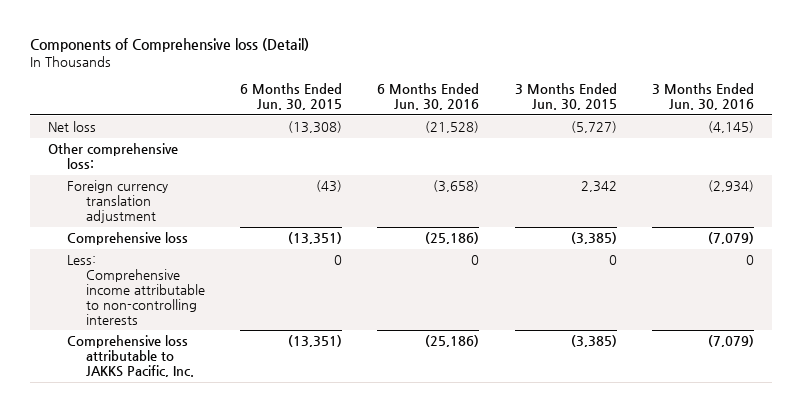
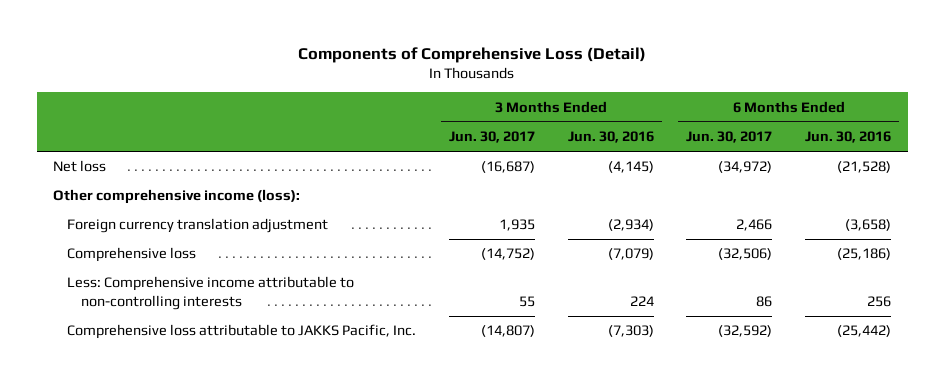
[30,38,310,53] Components of Comprehensive loss (Detail) -> [298,46,647,63] Components of Comprehensive Loss (Detail)
[240,83,343,111] 6 Months Ended Jun. 30, 2015 -> none
[514,83,617,111] 3 Months Ended Jun. 30, 2015 -> none
none -> [448,131,535,144] Jun. 30, 2017
none -> [686,131,773,144] Jun. 30, 2017
[47,143,178,170] Other comprehensive loss: -> [53,189,301,205] Other comprehensive income (loss):
[471,255,480,266] 0 -> [867,295,892,307] 256
[745,255,754,266] 0 -> [629,295,654,306] 224
[425,335,480,348] (25,186) -> [837,325,892,338] (25,442)
[707,335,754,348] (7,079) -> [607,325,654,338] (7,303)

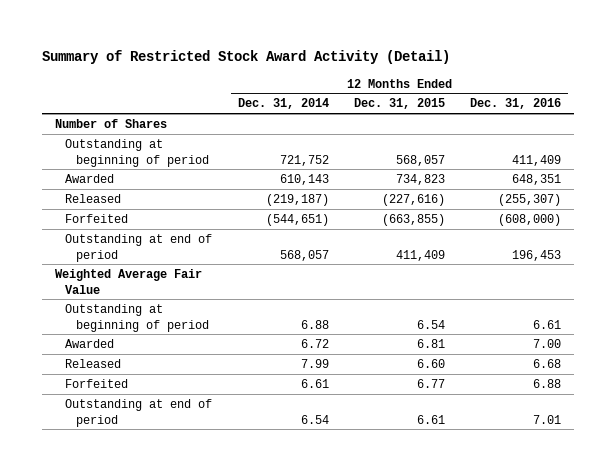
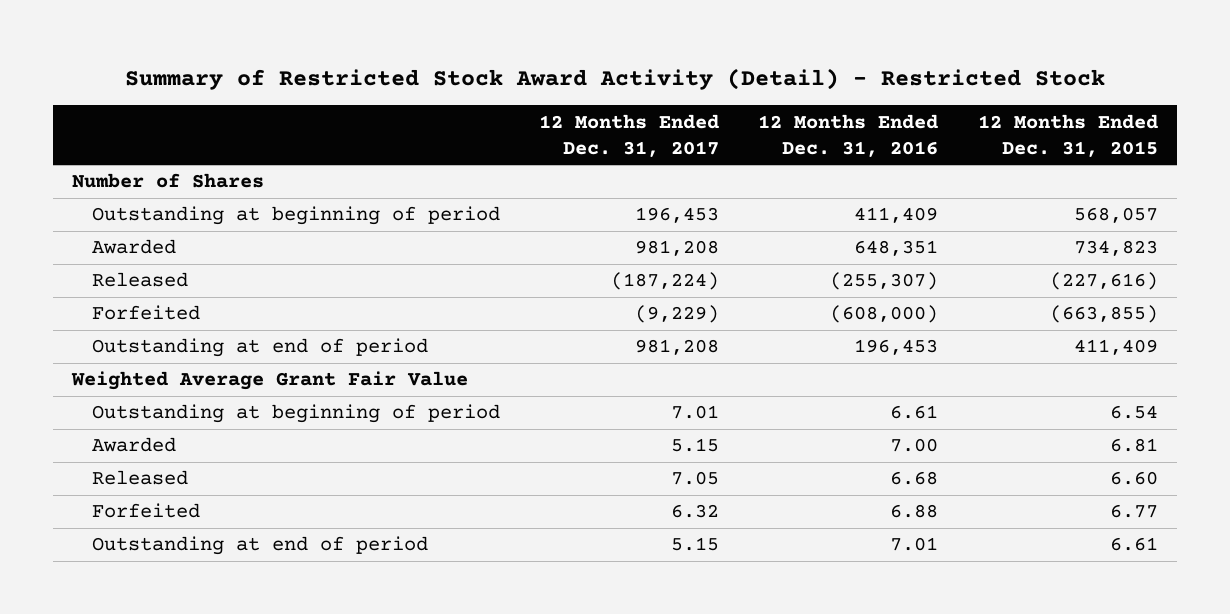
[42,50,451,65] Summary of Restricted Stock Award Activity (Detail) -> [125,67,1106,90] Summary of Restricted Stock Award Activity (Detail) - Restricted Stock
[237,98,329,110] Dec. 31, 2014 -> none
none -> [539,113,720,157] 12 Months Ended Dec. 31, 2017
[55,268,203,294] Weighted Average Fair Value -> [71,371,469,391] Weighted Average Grant Fair Value

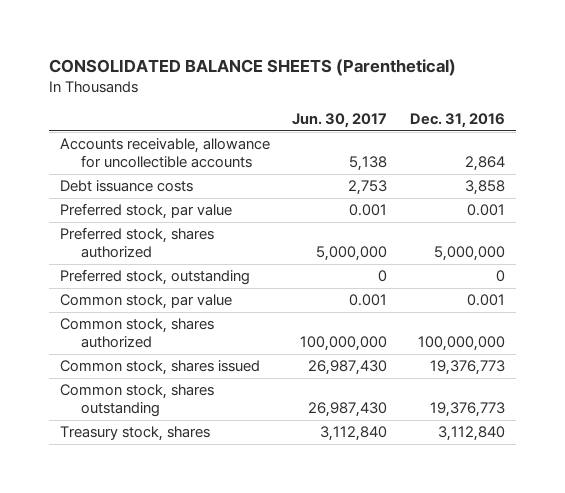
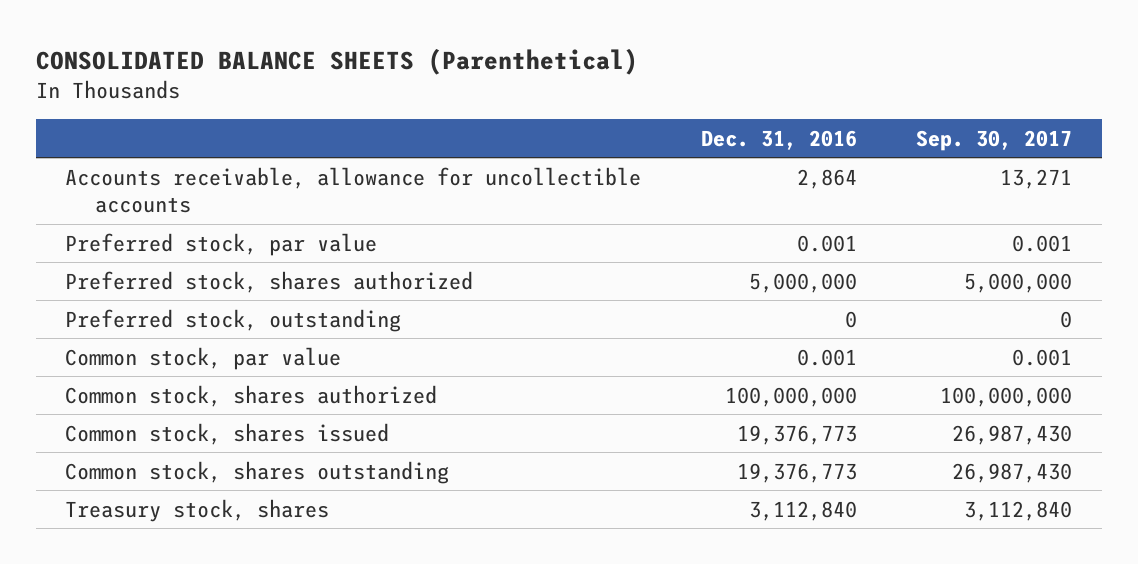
[292,113,388,129] Jun. 30, 2017 -> none
none -> [916,129,1073,151] Sep. 30, 2017
[60,180,194,193] Debt issuance costs -> none

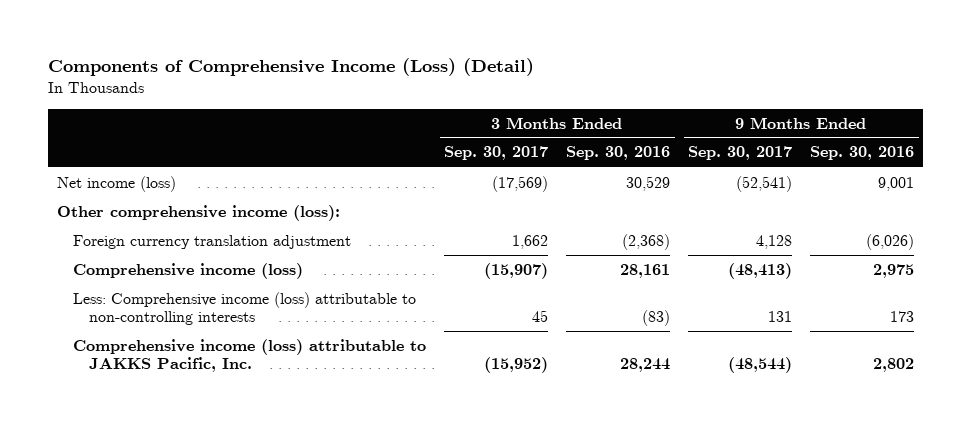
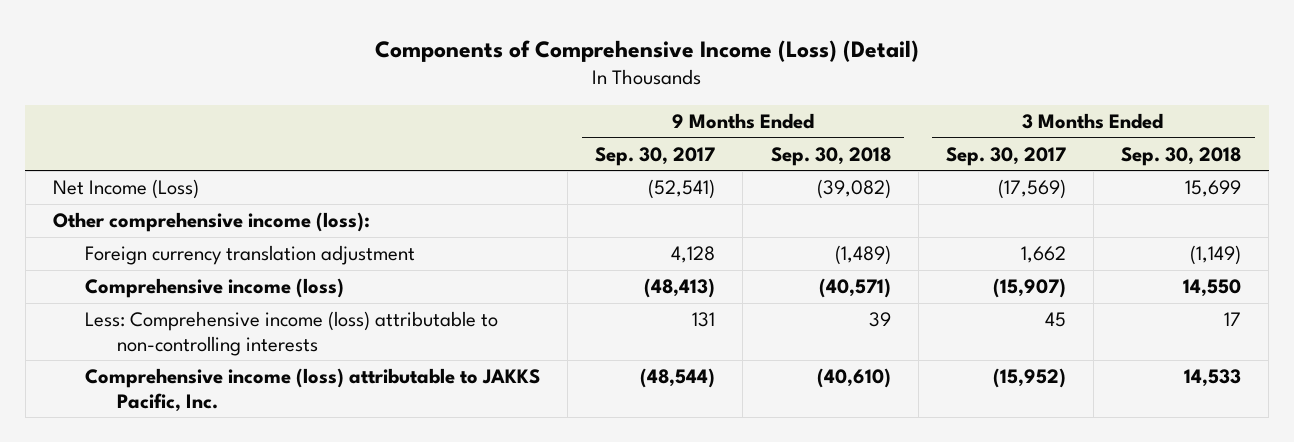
[566,146,671,161] Sep. 30, 2016 -> none
[810,146,915,161] Sep. 30, 2016 -> none
none -> [770,146,891,166] Sep. 30, 2018
none -> [1120,146,1241,166] Sep. 30, 2018
[56,175,176,192] Net income (loss) -> [52,179,199,200] Net Income (Loss)

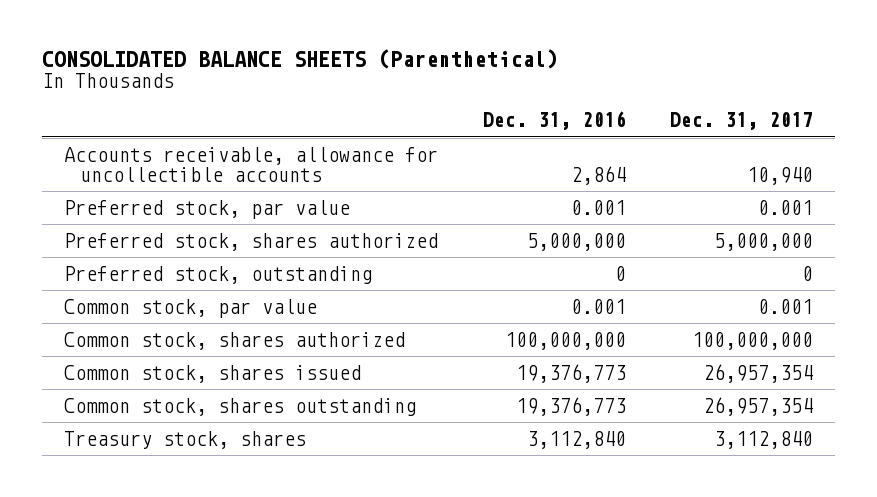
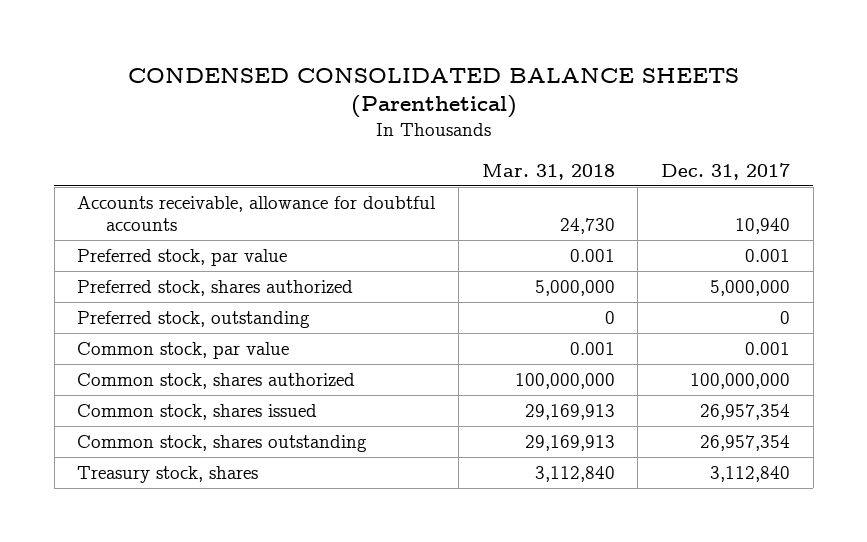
[42,48,559,69] CONSOLIDATED BALANCE SHEETS (Parenthetical) -> [127,67,739,119] CONDENSED CONSOLIDATED BALANCE SHEETS (Parenthetical)
[482,111,626,131] Dec. 31, 2016 -> none
none -> [481,163,615,180] Mar. 31, 2018
[64,146,439,183] Accounts receivable, allowance for uncollectible accounts -> [77,195,437,231] Accounts receivable, allowance for doubtful accounts

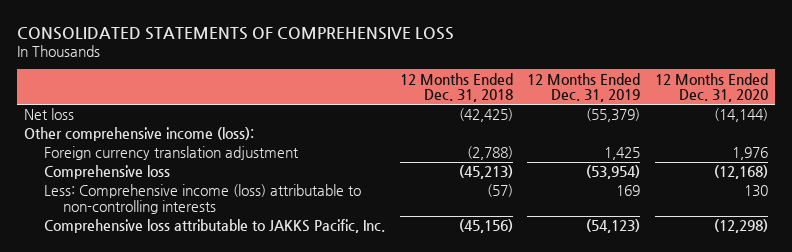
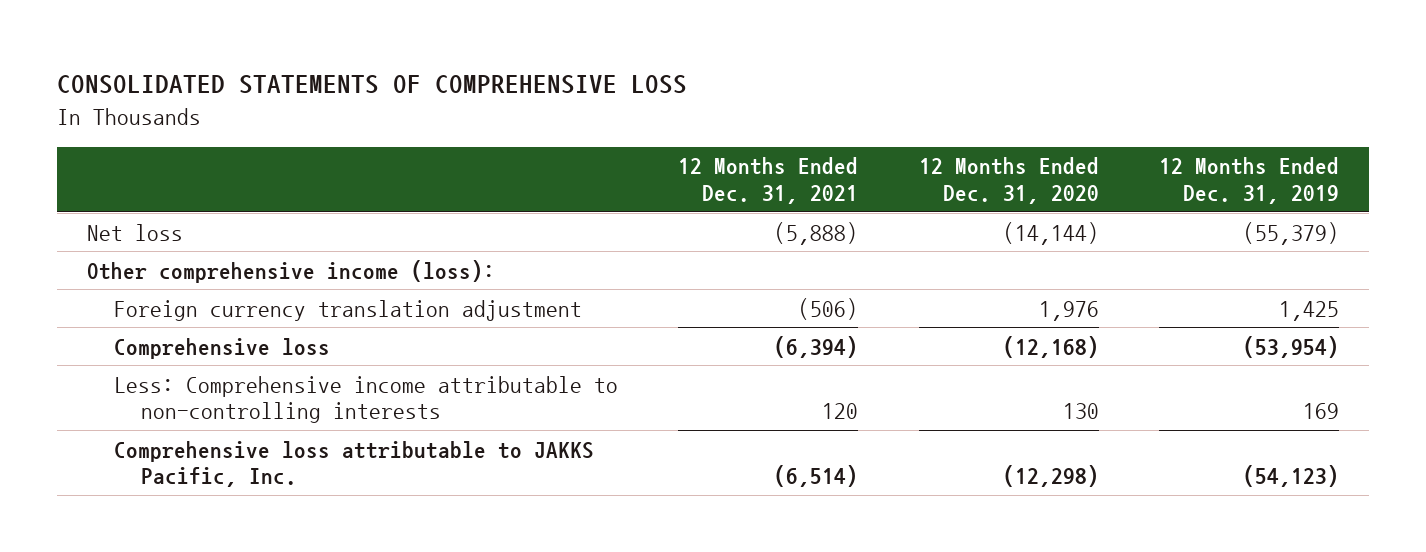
[399,72,513,103] 12 Months Ended Dec. 31, 2018 -> none
none -> [678,157,859,204] 12 Months Ended Dec. 31, 2021
[43,184,361,215] Less: Comprehensive income (loss) attributable to non-controlling interests -> [113,375,618,424] Less: Comprehensive income attributable to non-controlling interests

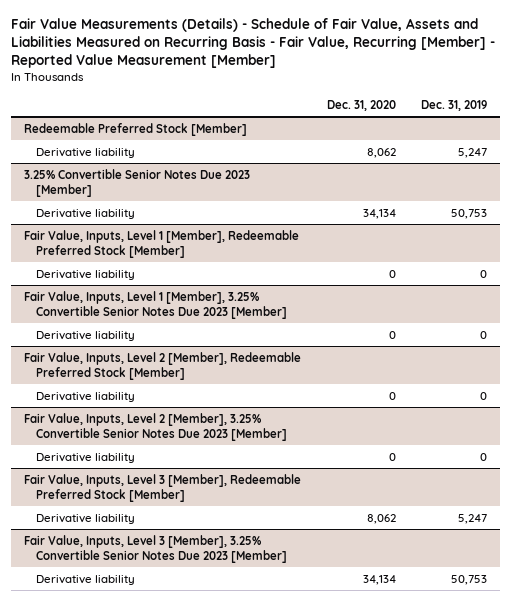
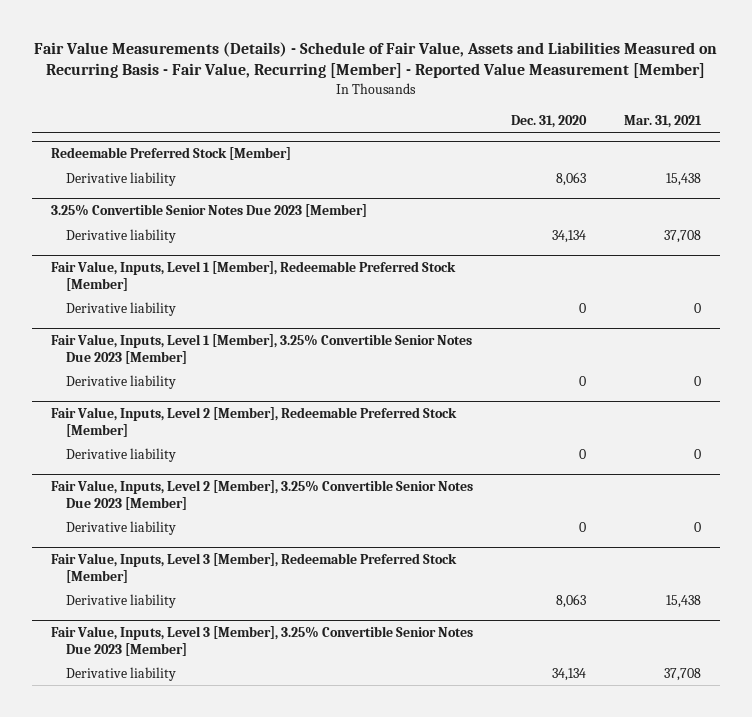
[421,99,488,111] Dec. 31, 2019 -> none
none -> [623,115,702,129] Mar. 31, 2021
[366,147,396,158] 8,062 -> [555,171,586,186] 8,063
[366,513,396,524] 8,062 -> [555,593,586,608] 8,063

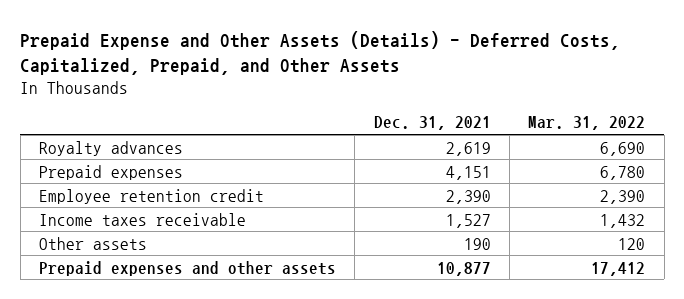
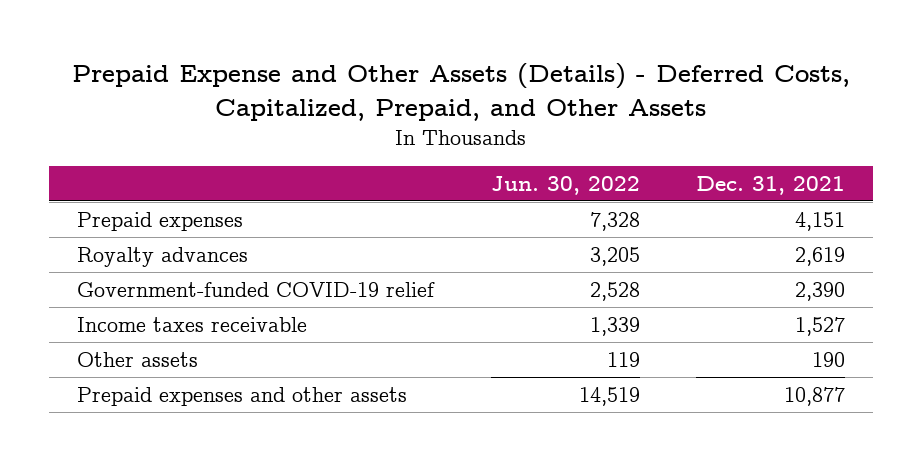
[528,116,646,131] Mar. 31, 2022 -> none
none -> [490,176,640,196] Jun. 30, 2022
[38,140,183,156] Royalty advances -> [77,246,249,267] Royalty advances
[38,188,264,204] Employee retention credit -> [77,281,436,297] Government-funded COVID-19 relief

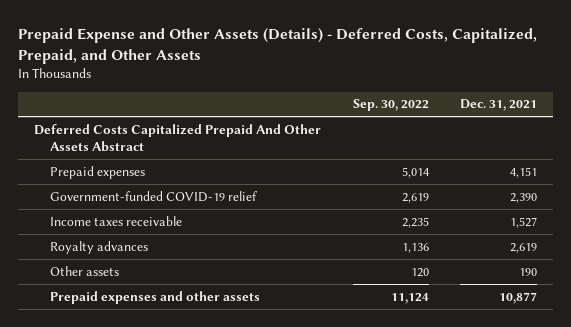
[490,176,640,196] Jun. 30, 2022 -> none
none -> [352,99,429,112] Sep. 30, 2022
none -> [34,123,322,152] Deferred Costs Capitalized Prepaid And Other Assets Abstract
[77,246,249,267] Royalty advances -> [50,240,149,254] Royalty advances

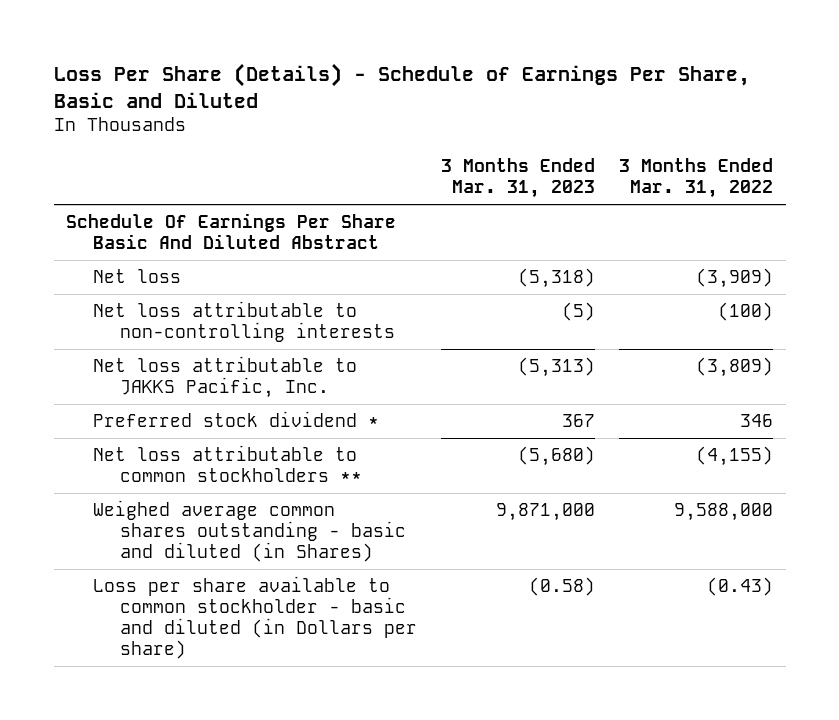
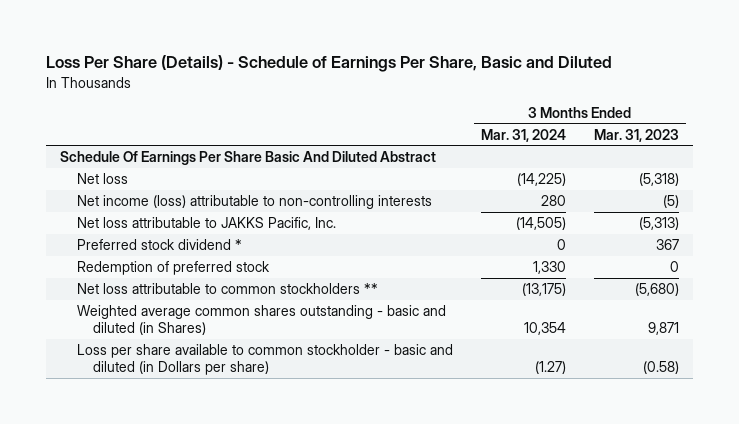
[619,158,774,199] 3 Months Ended Mar. 31, 2022 -> none
none -> [480,128,566,142] Mar. 31, 2024
[92,301,395,343] Net loss attributable to non-controlling interests -> [76,195,432,210] Net income (loss) attributable to non-controlling interests
none -> [76,261,270,276] Redemption of preferred stock
[92,500,406,563] Weighed average common shares outstanding - basic and diluted (in Shares) -> [76,305,446,336] Weighted average common shares outstanding - basic and diluted (in Shares)
[496,503,596,522] 9,871,000 -> [647,322,679,336] 9,871

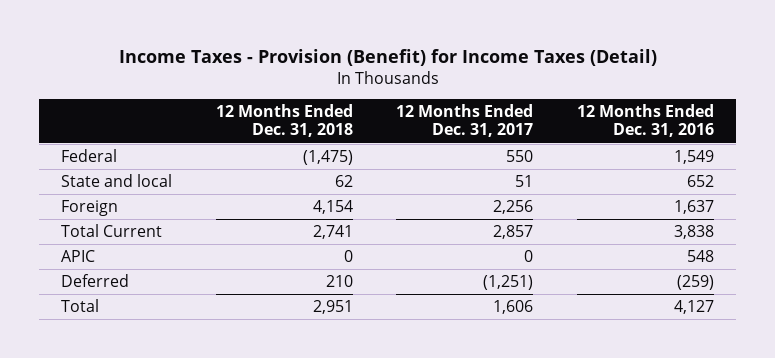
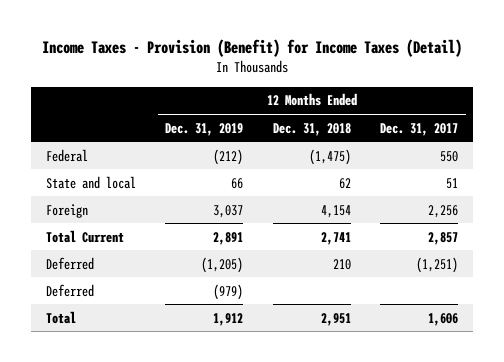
[577,104,715,138] 12 Months Ended Dec. 31, 2016 -> none
none -> [165,122,244,136] Dec. 31, 2019
[60,250,95,263] APIC -> none
none -> [45,283,94,297] Deferred

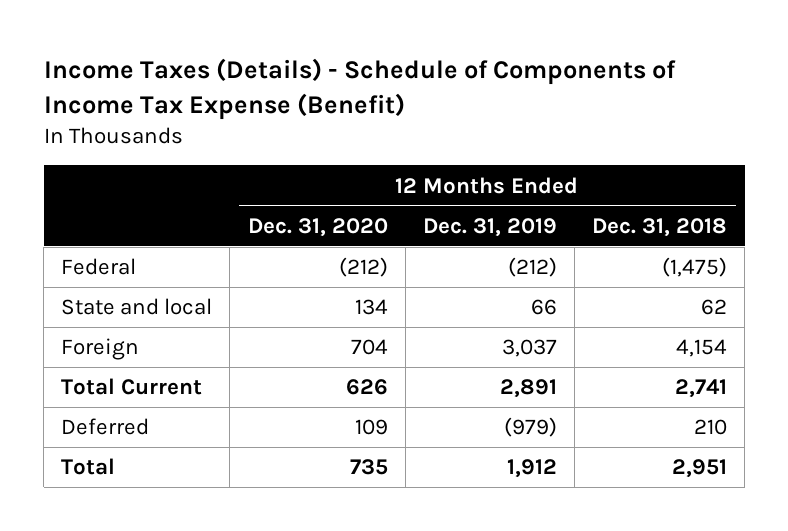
[42,39,463,58] Income Taxes - Provision (Benefit) for Income Taxes (Detail) -> [43,58,676,121] Income Taxes (Details) - Schedule of Components of Income Tax Expense (Benefit)
[380,122,459,136] Dec. 31, 2017 -> none
none -> [247,217,388,237] Dec. 31, 2020
[45,283,94,297] Deferred -> none
[201,256,244,273] (1,205) -> [503,417,557,438] (979)

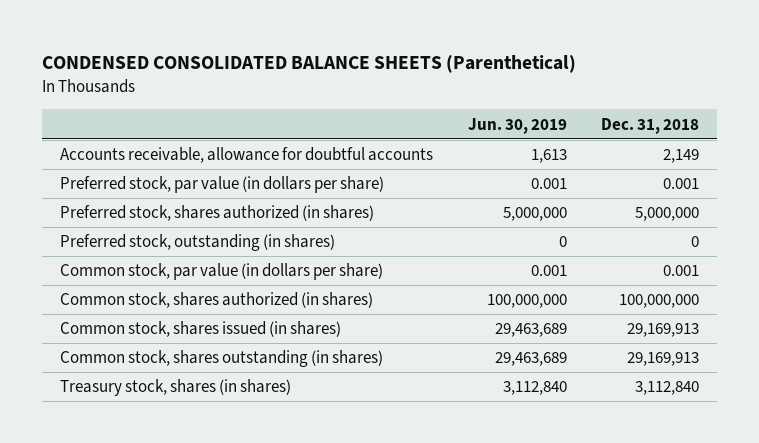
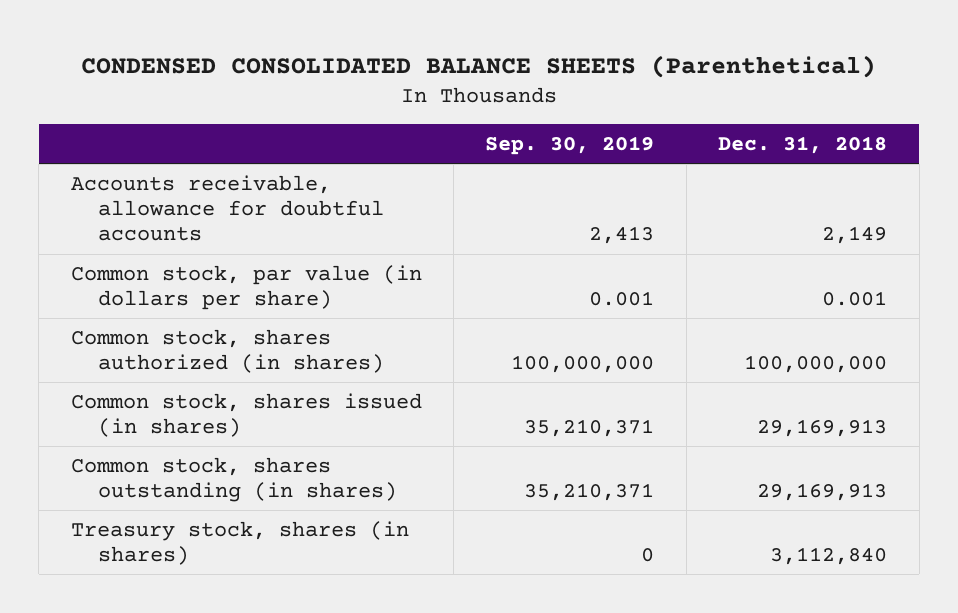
[467,117,567,134] Jun. 30, 2019 -> none
none -> [485,136,655,156] Sep. 30, 2019
[59,176,384,194] Preferred stock, par value (in dollars per share) -> none
[59,205,374,222] Preferred stock, shares authorized (in shares) -> none
[59,234,335,252] Preferred stock, outstanding (in shares) -> none

